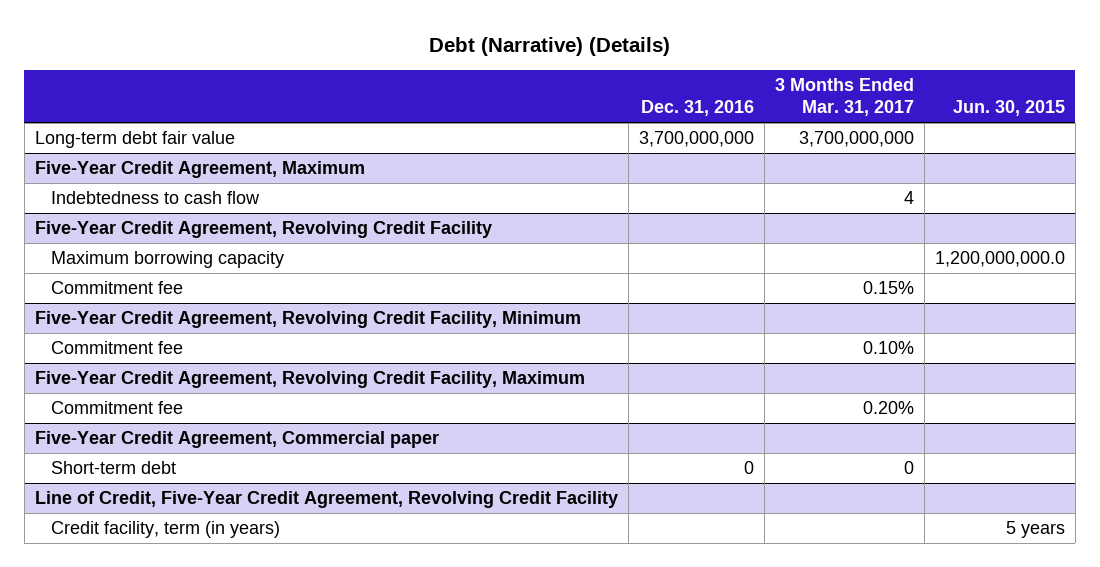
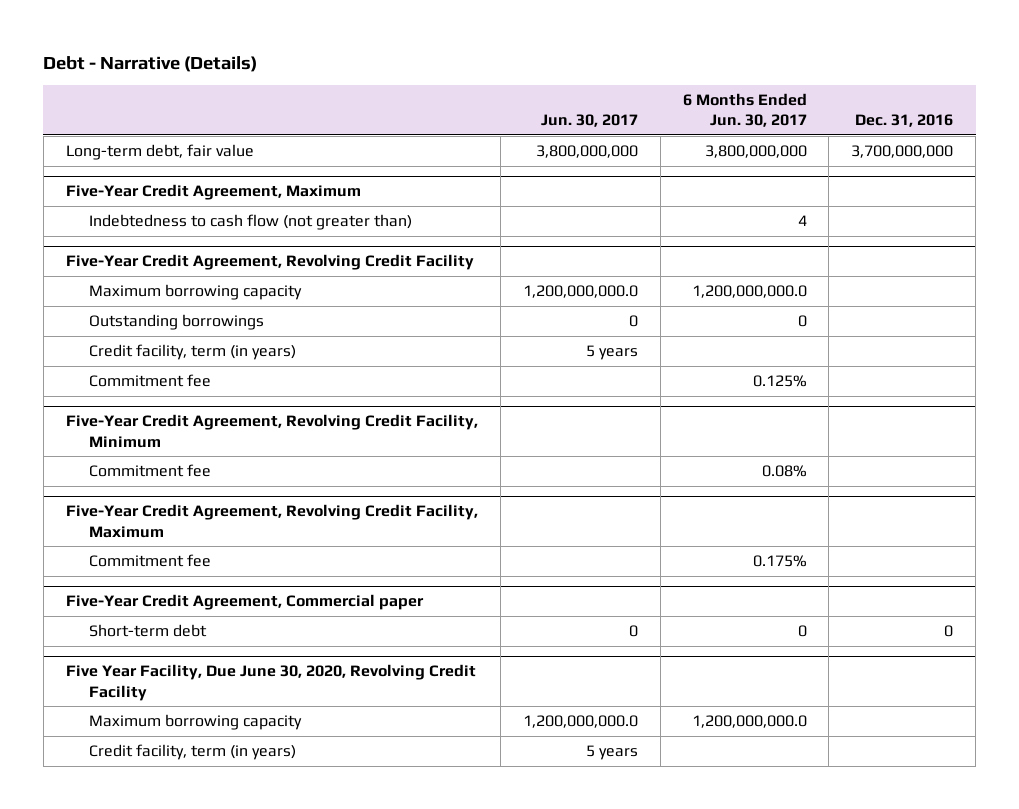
[428,37,670,57] Debt (Narrative) (Details) -> [43,55,258,72] Debt - Narrative (Details)
[774,78,914,117] 3 Months Ended Mar. 31, 2017 -> none
[952,100,1065,117] Jun. 30, 2015 -> none
none -> [540,114,638,128] Jun. 30, 2017
none -> [682,93,807,128] 6 Months Ended Jun. 30, 2017
[34,131,235,149] Long-term debt fair value -> [65,144,254,161] Long-term debt, fair value
[50,191,260,205] Indebtedness to cash flow -> [89,214,413,231] Indebtedness to cash flow (not greater than)
none -> [89,314,265,331] Outstanding borrowings
none -> [89,344,297,361] Credit facility, term (in years)
[34,491,618,509] Line of Credit, Five-Year Credit Agreement, Revolving Credit Facility -> none
[50,521,280,539] Credit facility, term (in years) -> none
none -> [65,664,476,701] Five Year Facility, Due June 30, 2020, Revolving Credit Facility
none -> [89,714,303,731] Maximum borrowing capacity
none -> [89,744,297,761] Credit facility, term (in years)

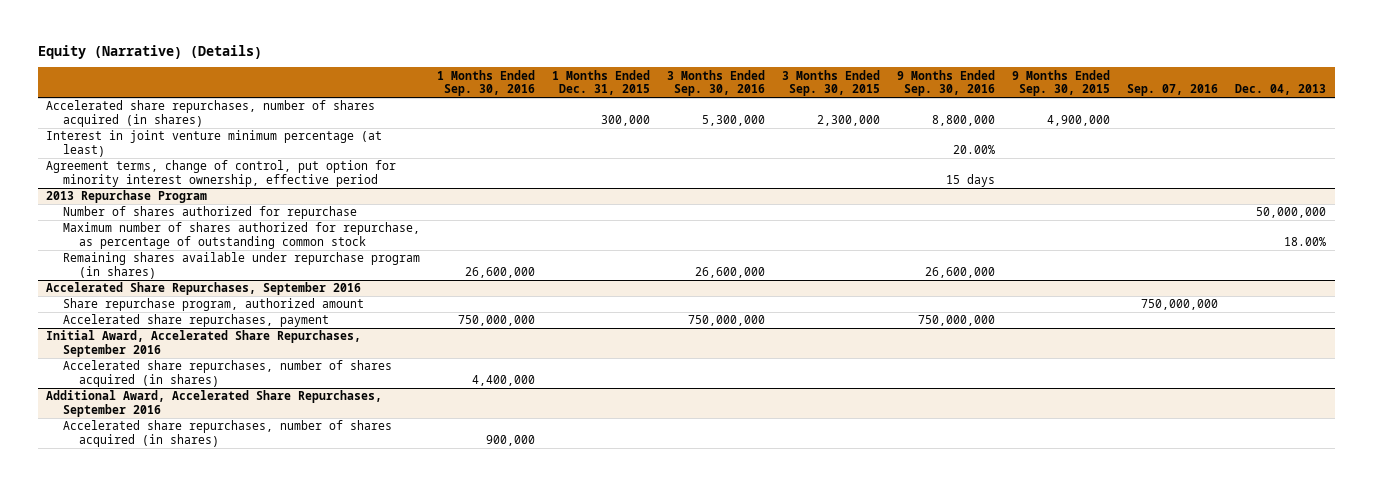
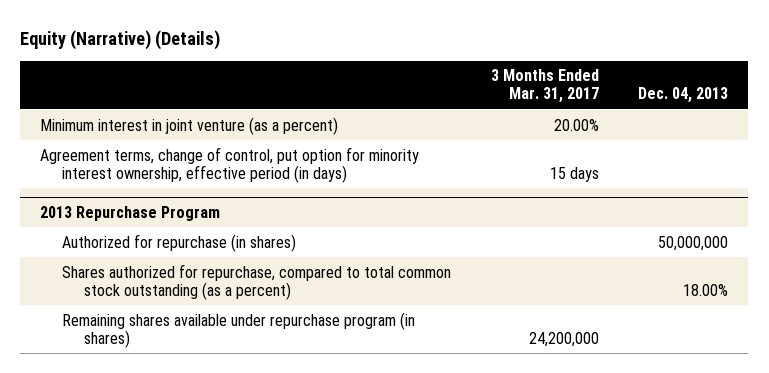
[436,69,535,97] 1 Months Ended Sep. 30, 2016 -> none
[551,69,650,96] 1 Months Ended Dec. 31, 2015 -> none
[666,69,765,97] 3 Months Ended Sep. 30, 2016 -> none
[781,69,880,97] 3 Months Ended Sep. 30, 2015 -> none
[897,69,996,97] 9 Months Ended Sep. 30, 2016 -> none
[1012,69,1111,97] 9 Months Ended Sep. 30, 2015 -> none
[1127,84,1219,97] Sep. 07, 2016 -> none
none -> [490,69,599,104] 3 Months Ended Mar. 31, 2017
[46,100,376,127] Accelerated share repurchases, number of shares acquired (in shares) -> none
[46,130,383,157] Interest in joint venture minimum percentage (at least) -> [40,116,339,135] Minimum interest in joint venture (as a percent)
[46,160,397,187] Agreement terms, change of control, put option for minority interest ownership, effective period -> [40,146,420,183] Agreement terms, change of control, put option for minority interest ownership, effective period (in days)
[62,206,357,220] Number of shares authorized for repurchase -> [62,233,297,252] Authorized for repurchase (in shares)
[62,222,420,249] Maximum number of shares authorized for repurchase, as percentage of outstanding common stock -> [62,263,452,300] Shares authorized for repurchase, compared to total common stock outstanding (as a percent)
[46,282,362,296] Accelerated Share Repurchases, September 2016 -> none
[62,298,364,312] Share repurchase program, authorized amount -> none
[62,314,329,328] Accelerated share repurchases, payment -> none
[46,330,362,357] Initial Award, Accelerated Share Repurchases, September 2016 -> none
[62,360,392,387] Accelerated share repurchases, number of shares acquired (in shares) -> none
[46,390,383,417] Additional Award, Accelerated Share Repurchases, September 2016 -> none
[62,420,392,447] Accelerated share repurchases, number of shares acquired (in shares) -> none

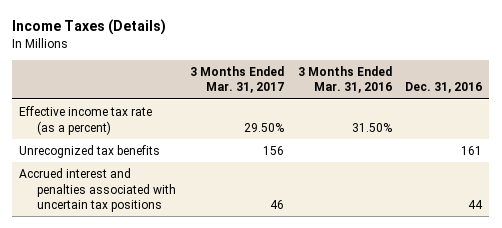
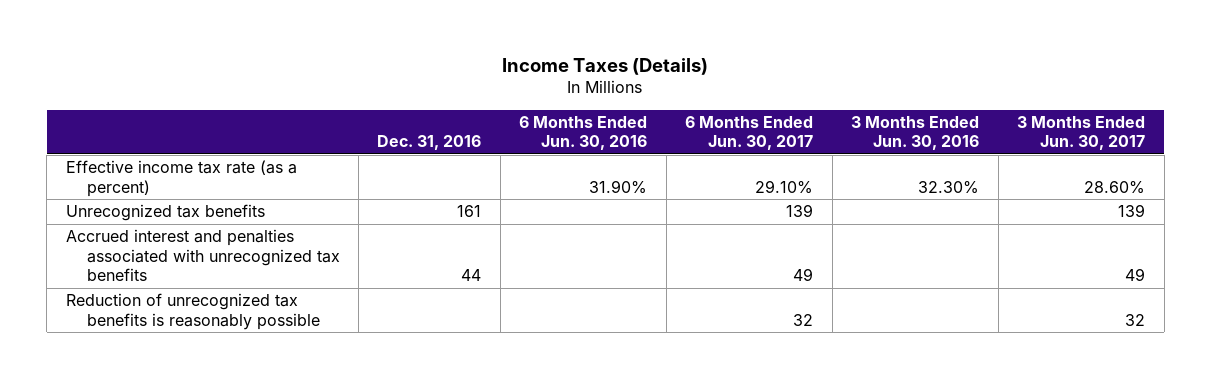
[189,65,284,94] 3 Months Ended Mar. 31, 2017 -> none
[297,65,392,94] 3 Months Ended Mar. 31, 2016 -> none
none -> [519,115,648,151] 6 Months Ended Jun. 30, 2016
none -> [685,115,814,151] 6 Months Ended Jun. 30, 2017
none -> [851,115,980,151] 3 Months Ended Jun. 30, 2016
none -> [1017,115,1146,151] 3 Months Ended Jun. 30, 2017
[19,167,176,213] Accrued interest and penalties associated with uncertain tax positions -> [65,229,340,281] Accrued interest and penalties associated with unrecognized tax benefits
none -> [65,293,320,330] Reduction of unrecognized tax benefits is reasonably possible

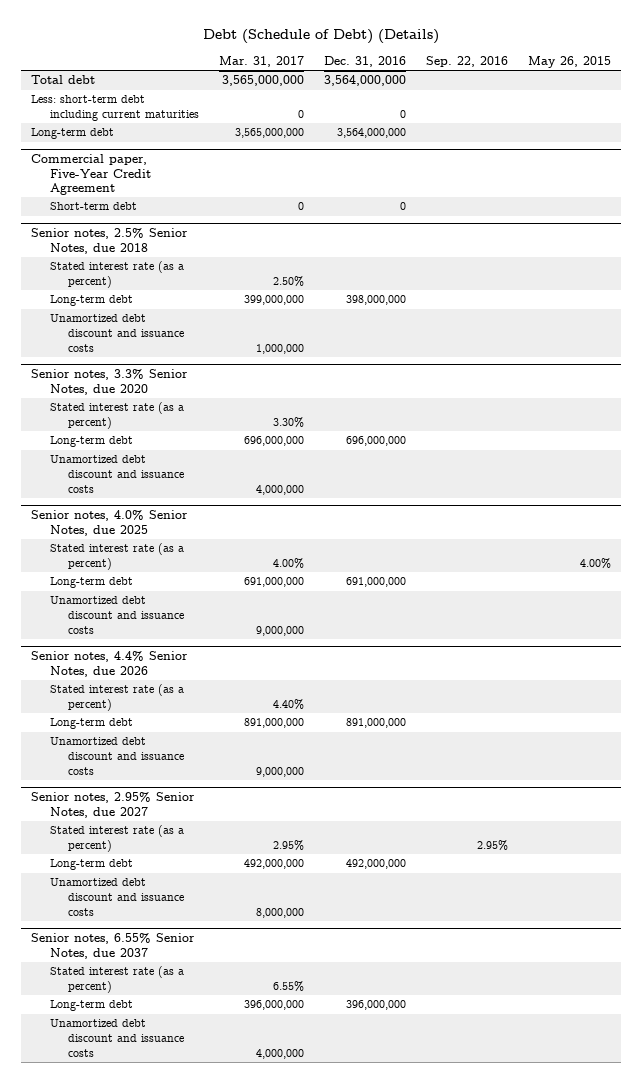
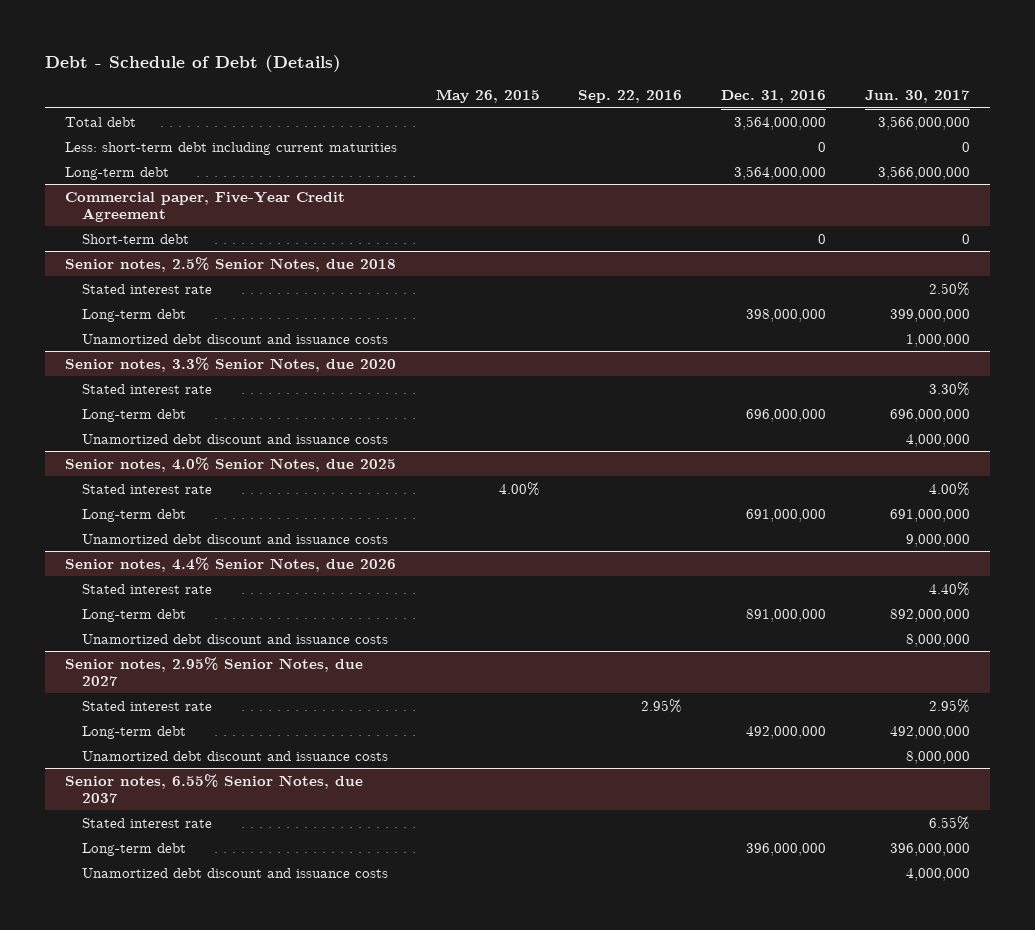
[202,29,439,45] Debt (Schedule of Debt) (Details) -> [45,54,342,72] Debt - Schedule of Debt (Details)
[218,55,304,67] Mar. 31, 2017 -> none
none -> [865,90,971,104] Jun. 30, 2017
[49,261,184,289] Stated interest rate (as a percent) -> [81,283,212,294] Stated interest rate
[49,402,184,430] Stated interest rate (as a percent) -> [81,383,212,394] Stated interest rate
[49,543,184,571] Stated interest rate (as a percent) -> [81,483,212,494] Stated interest rate
[49,684,184,712] Stated interest rate (as a percent) -> [81,583,212,594] Stated interest rate
[49,825,184,853] Stated interest rate (as a percent) -> [81,700,212,711] Stated interest rate
[49,966,184,994] Stated interest rate (as a percent) -> [81,817,212,828] Stated interest rate

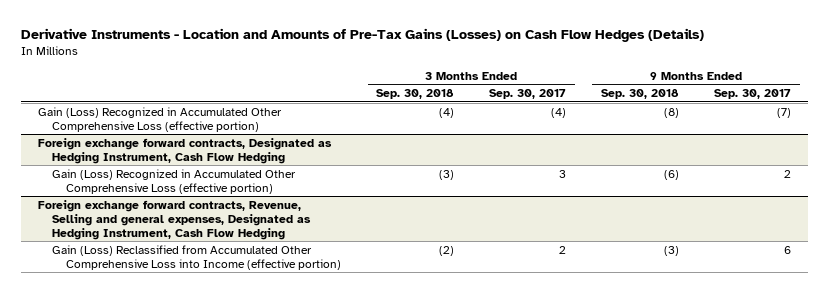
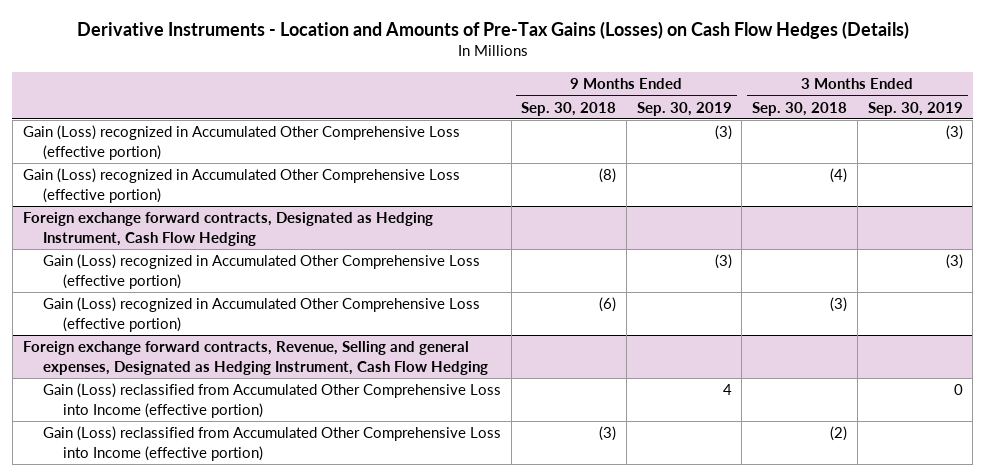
[489,89,567,100] Sep. 30, 2017 -> none
[713,89,791,100] Sep. 30, 2017 -> none
none -> [636,101,732,116] Sep. 30, 2019
none -> [867,101,963,116] Sep. 30, 2019
none -> [22,125,460,160] Gain (Loss) recognized in Accumulated Other Comprehensive Loss (effective portion)
[38,106,283,132] Gain (Loss) Recognized in Accumulated Other Comprehensive Loss (effective portion) -> [22,168,460,203] Gain (Loss) recognized in Accumulated Other Comprehensive Loss (effective portion)
none -> [42,254,480,289] Gain (Loss) recognized in Accumulated Other Comprehensive Loss (effective portion)
[52,168,297,194] Gain (Loss) Recognized in Accumulated Other Comprehensive Loss (effective portion) -> [42,297,480,332] Gain (Loss) recognized in Accumulated Other Comprehensive Loss (effective portion)
none -> [42,383,501,418] Gain (Loss) reclassified from Accumulated Other Comprehensive Loss into Income (effective portion)
[52,244,342,270] Gain (Loss) Reclassified from Accumulated Other Comprehensive Loss into Income (effective portion) -> [42,426,501,461] Gain (Loss) reclassified from Accumulated Other Comprehensive Loss into Income (effective portion)

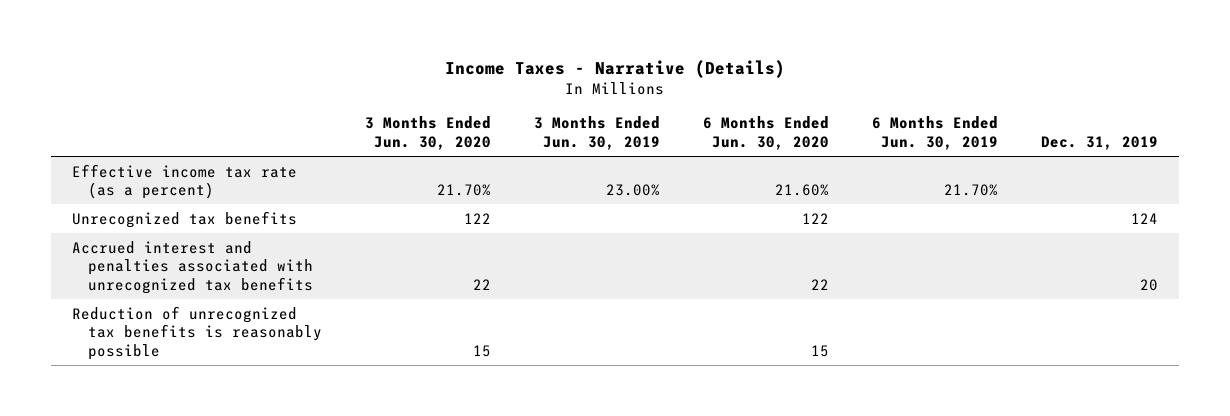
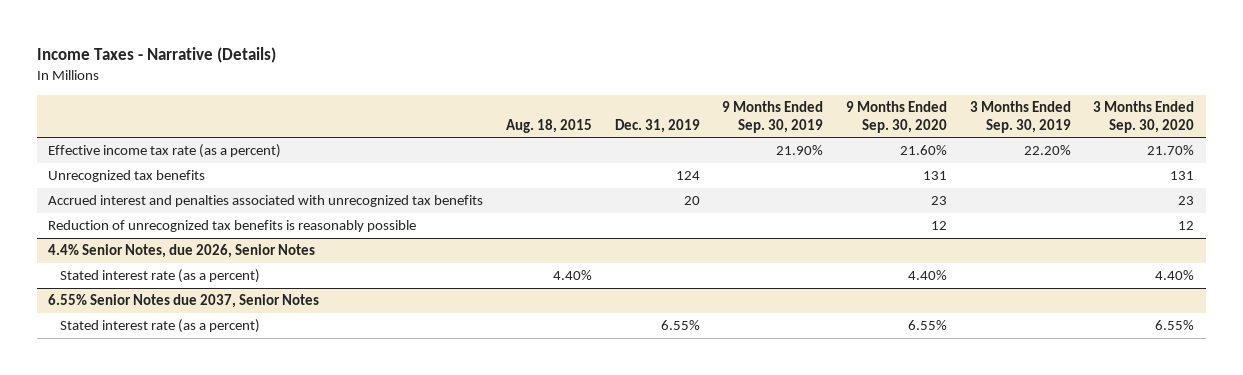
[365,116,492,150] 3 Months Ended Jun. 30, 2020 -> none
[534,116,661,150] 3 Months Ended Jun. 30, 2019 -> none
[703,116,830,150] 6 Months Ended Jun. 30, 2020 -> none
[871,116,998,150] 6 Months Ended Jun. 30, 2019 -> none
none -> [506,118,593,133] Aug. 18, 2015
none -> [722,101,824,133] 9 Months Ended Sep. 30, 2019
none -> [846,101,948,133] 9 Months Ended Sep. 30, 2020
none -> [969,101,1071,133] 3 Months Ended Sep. 30, 2019
none -> [1093,101,1195,133] 3 Months Ended Sep. 30, 2020
none -> [48,244,316,259] 4.4% Senior Notes, due 2026, Senior Notes
none -> [60,269,261,284] Stated interest rate (as a percent)
none -> [48,294,320,309] 6.55% Senior Notes due 2037, Senior Notes
none -> [60,319,261,334] Stated interest rate (as a percent)

